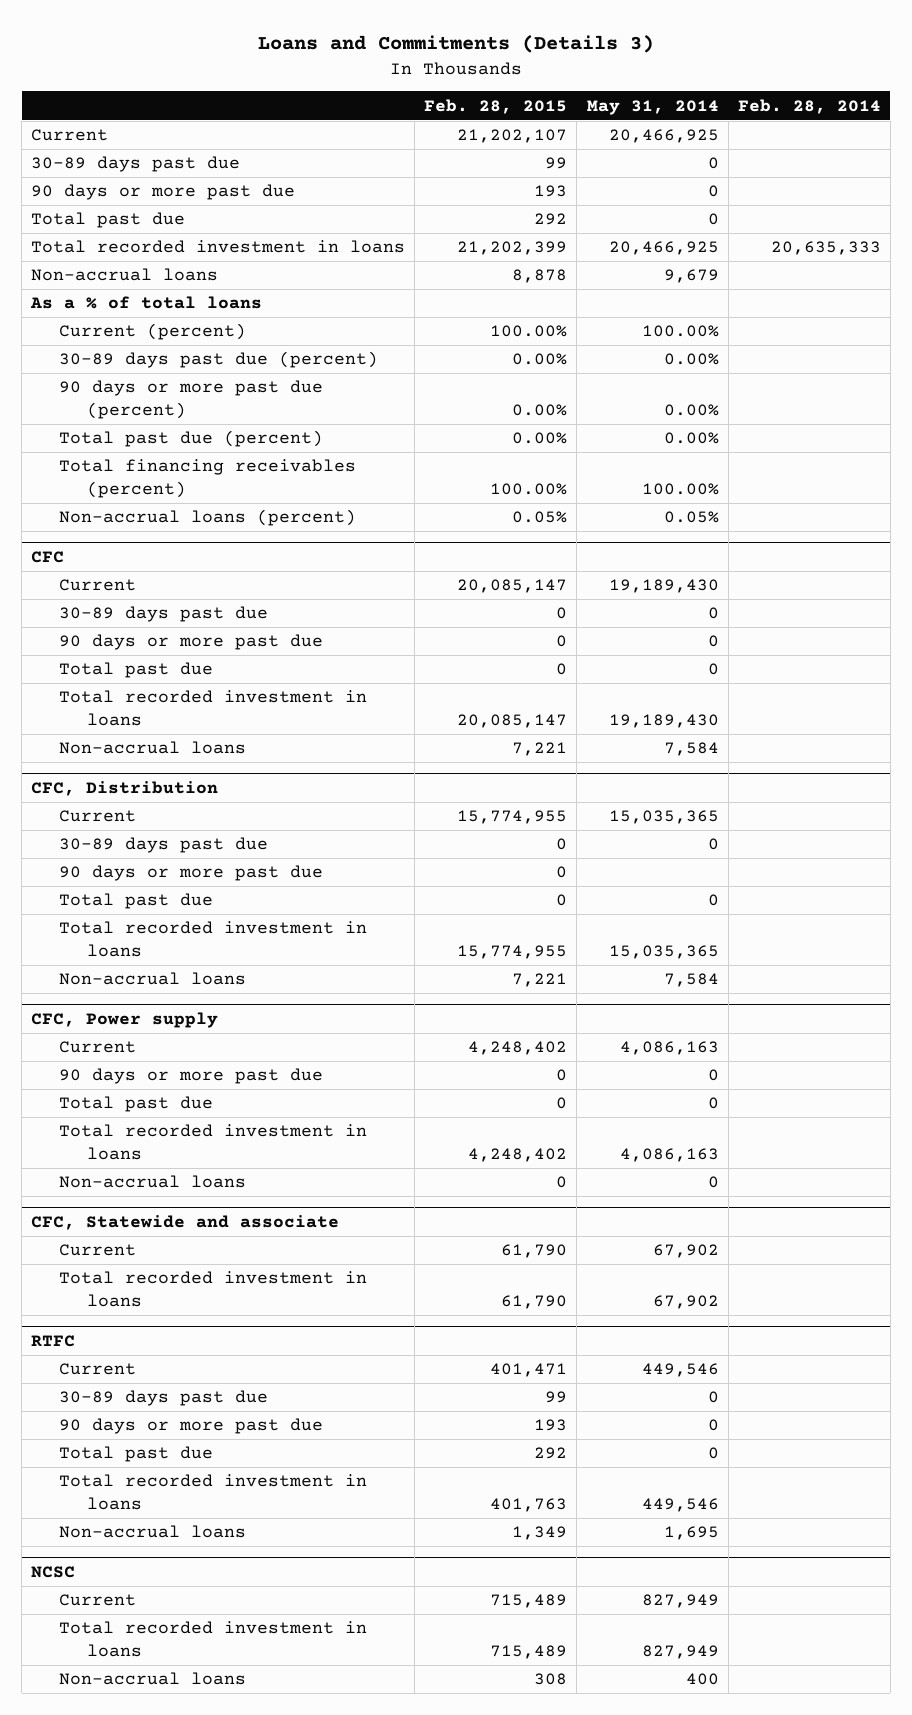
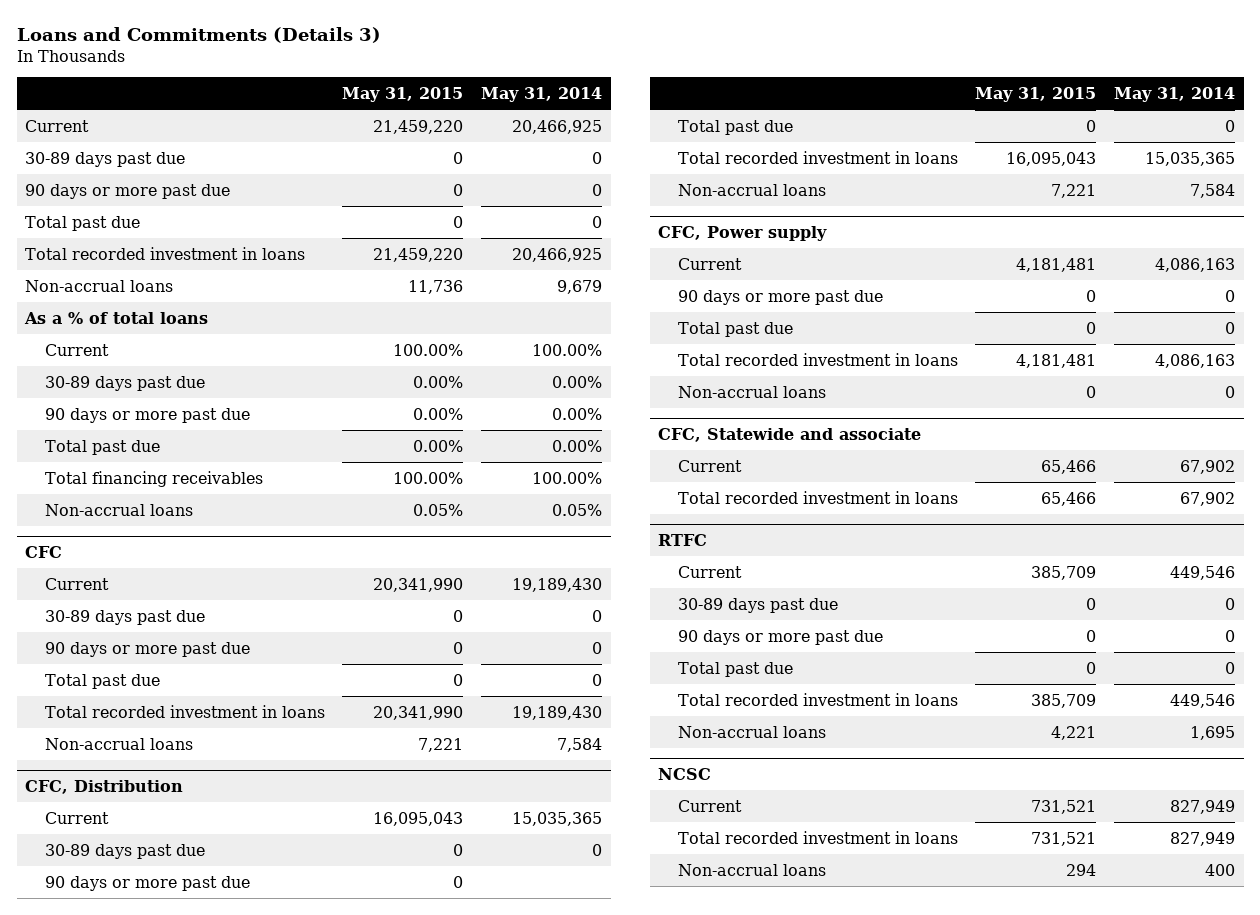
[424,98,568,114] Feb. 28, 2015 -> none
[737,98,881,114] Feb. 28, 2014 -> none
none -> [342,87,464,103] May 31, 2015
[59,323,247,341] Current (percent) -> [44,343,109,356] Current
[59,351,379,369] 30-89 days past due (percent) -> [44,375,205,391] 30-89 days past due
[59,380,324,419] 90 days or more past due (percent) -> [44,407,250,423] 90 days or more past due
[59,430,324,448] Total past due (percent) -> [44,439,160,455] Total past due
[59,459,357,498] Total financing receivables (percent) -> [44,470,263,487] Total financing receivables
[59,509,357,527] Non-accrual loans (percent) -> [44,503,193,516] Non-accrual loans

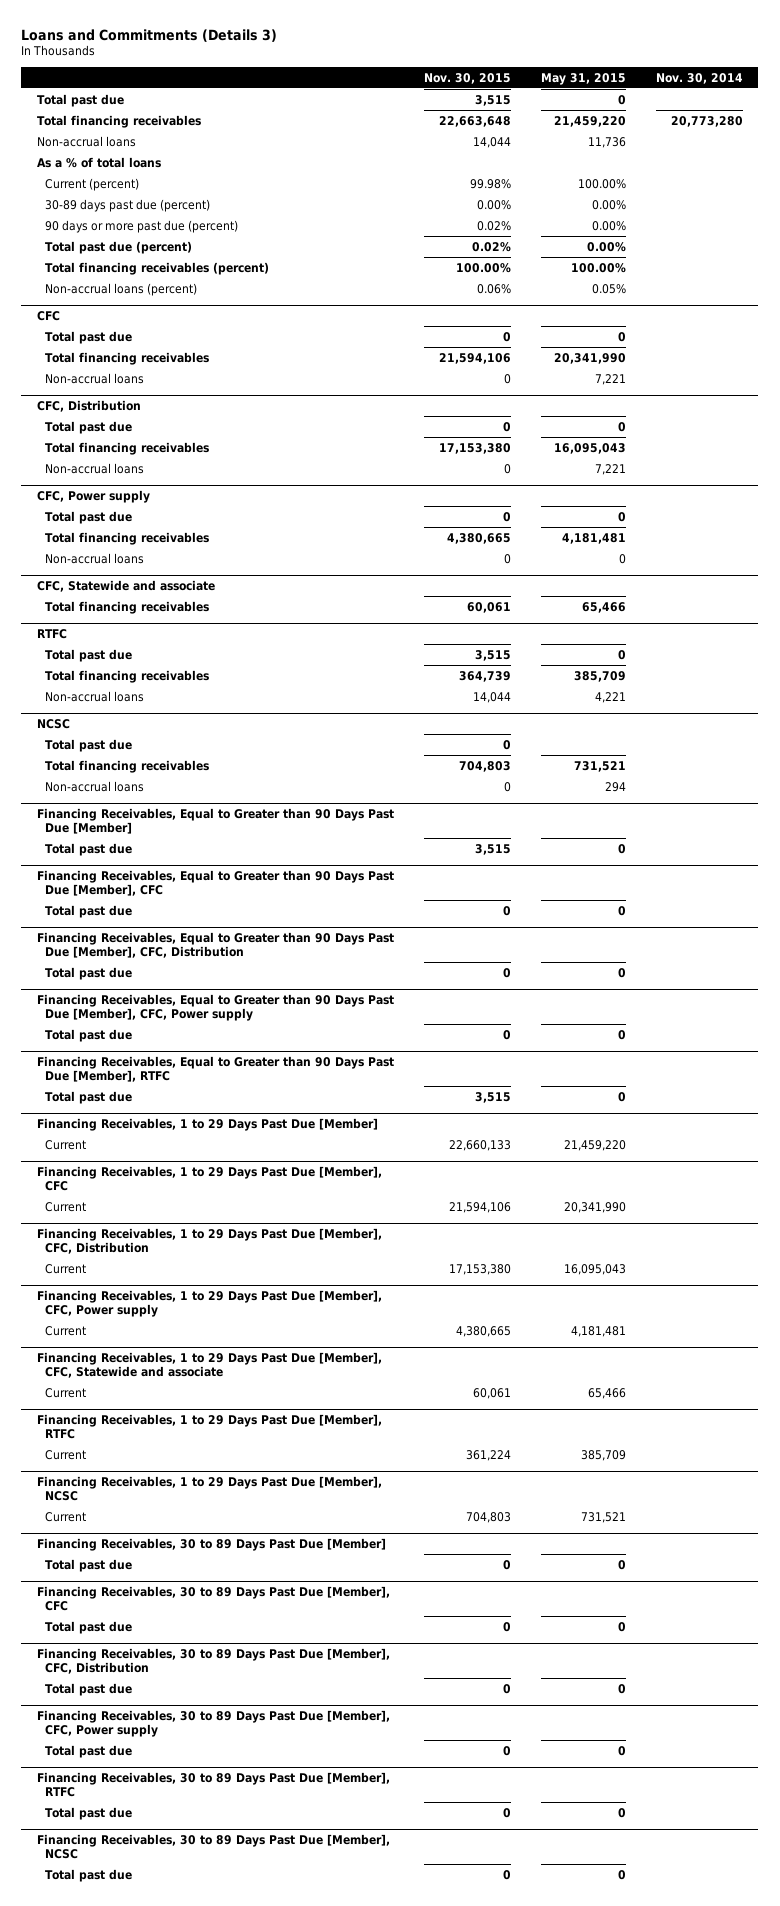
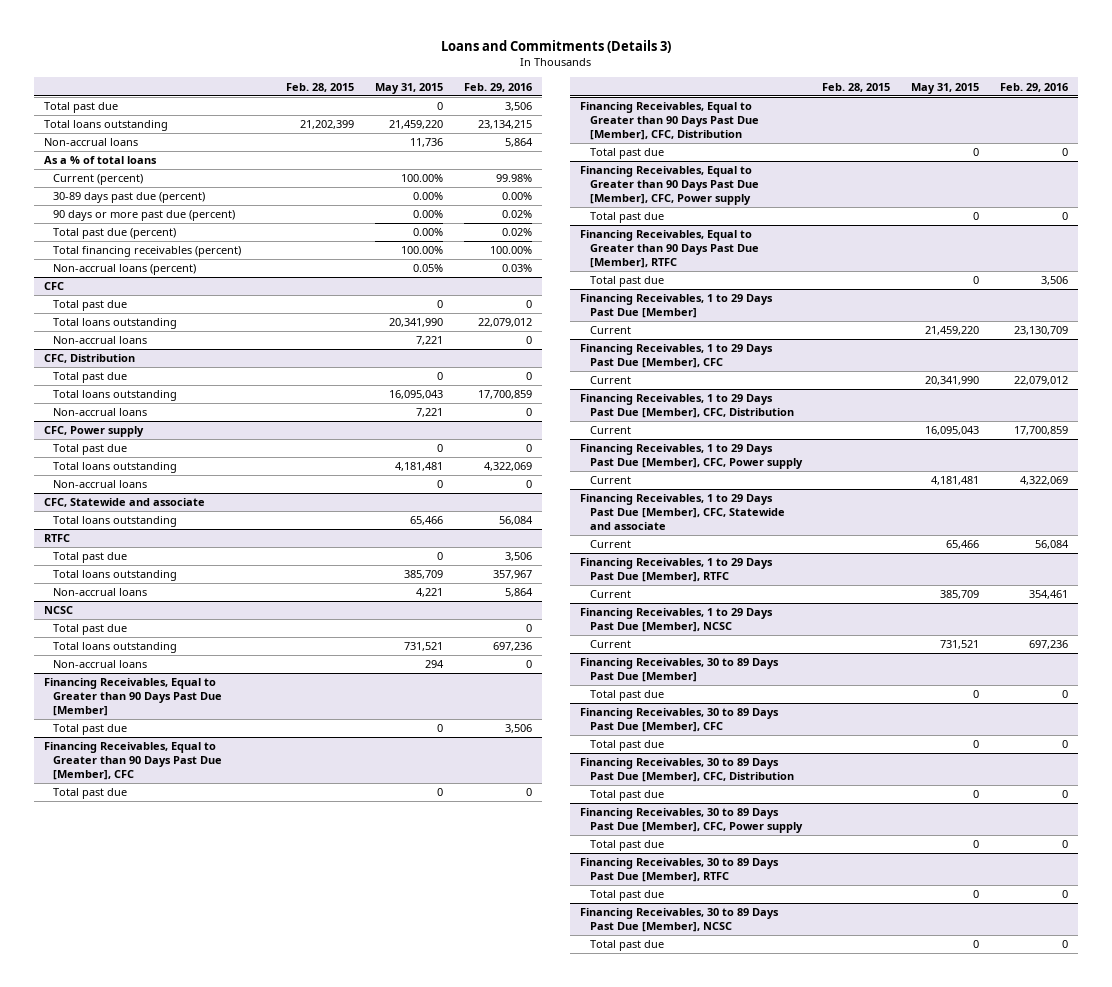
[423,72,511,84] Nov. 30, 2015 -> none
[655,72,743,84] Nov. 30, 2014 -> none
none -> [286,82,355,92] Feb. 28, 2015
none -> [463,82,532,92] Feb. 29, 2016
[36,114,201,128] Total financing receivables -> [44,120,169,132] Total loans outstanding
[45,351,210,365] Total financing receivables -> [53,318,178,330] Total loans outstanding
[45,441,210,455] Total financing receivables -> [53,390,178,402] Total loans outstanding
[45,531,210,545] Total financing receivables -> [53,462,178,474] Total loans outstanding
[45,600,210,614] Total financing receivables -> [53,516,178,528] Total loans outstanding
[45,669,210,683] Total financing receivables -> [53,570,178,582] Total loans outstanding
[45,759,210,773] Total financing receivables -> [53,642,178,654] Total loans outstanding

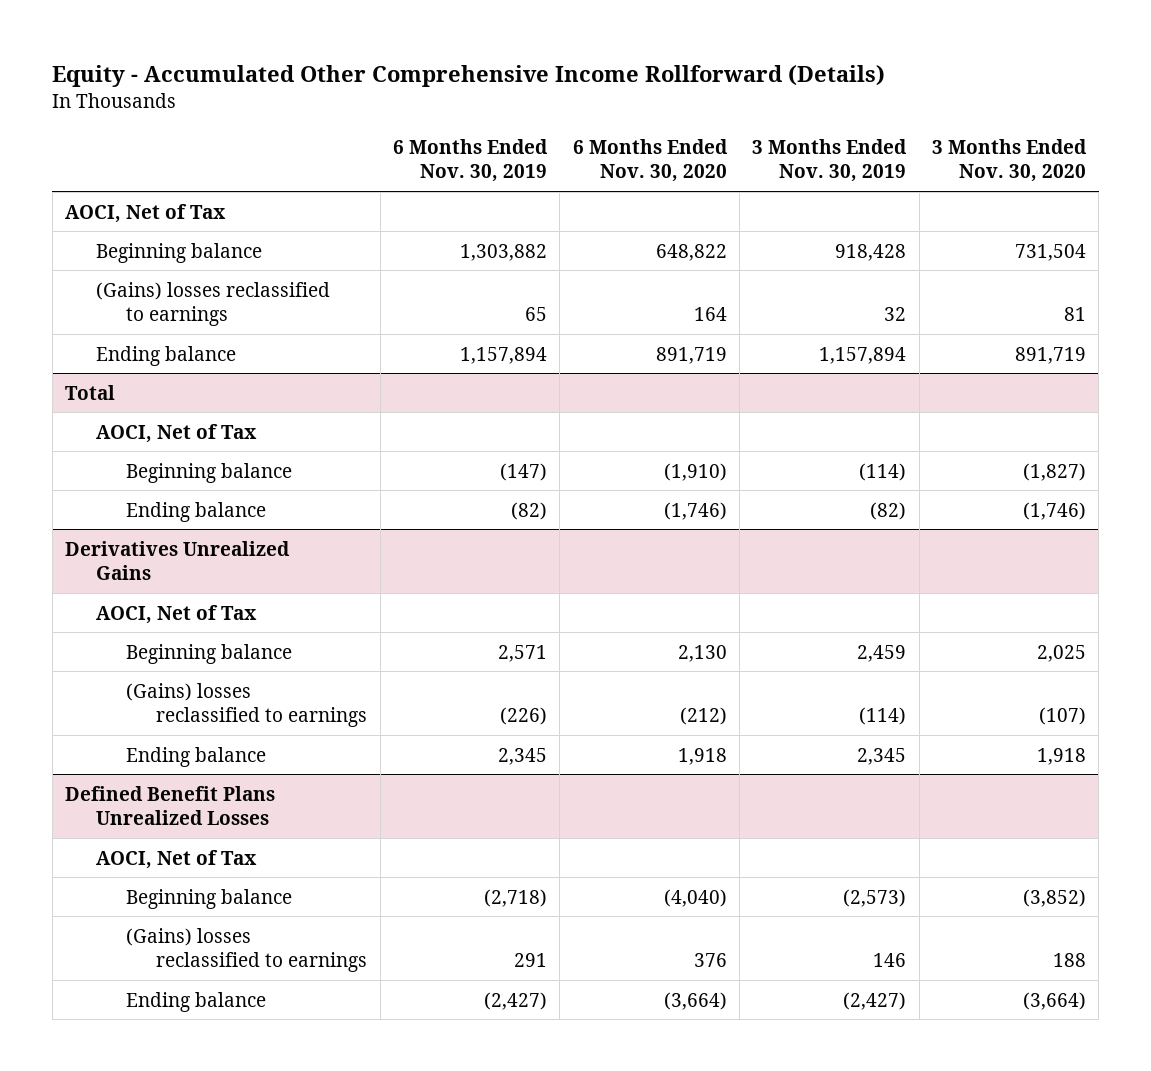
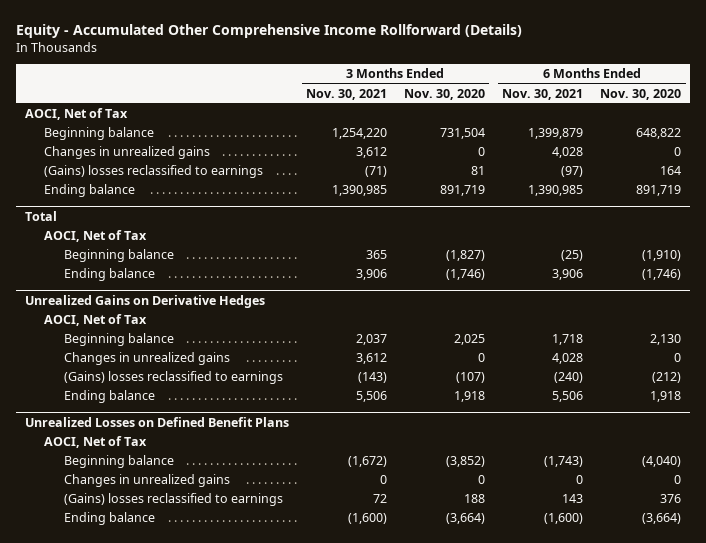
[393,138,549,183] 6 Months Ended Nov. 30, 2019 -> none
[752,138,908,183] 3 Months Ended Nov. 30, 2019 -> none
none -> [305,88,387,100] Nov. 30, 2021
none -> [502,88,584,100] Nov. 30, 2021
none -> [44,146,211,160] Changes in unrealized gains
[65,540,291,581] Derivatives Unrealized Gains -> none
none -> [24,294,265,308] Unrealized Gains on Derivative Hedges
none -> [63,352,230,366] Changes in unrealized gains
[65,785,276,826] Defined Benefit Plans Unrealized Losses -> [24,416,289,427] Unrealized Losses on Defined Benefit Plans
none -> [63,474,230,488] Changes in unrealized gains

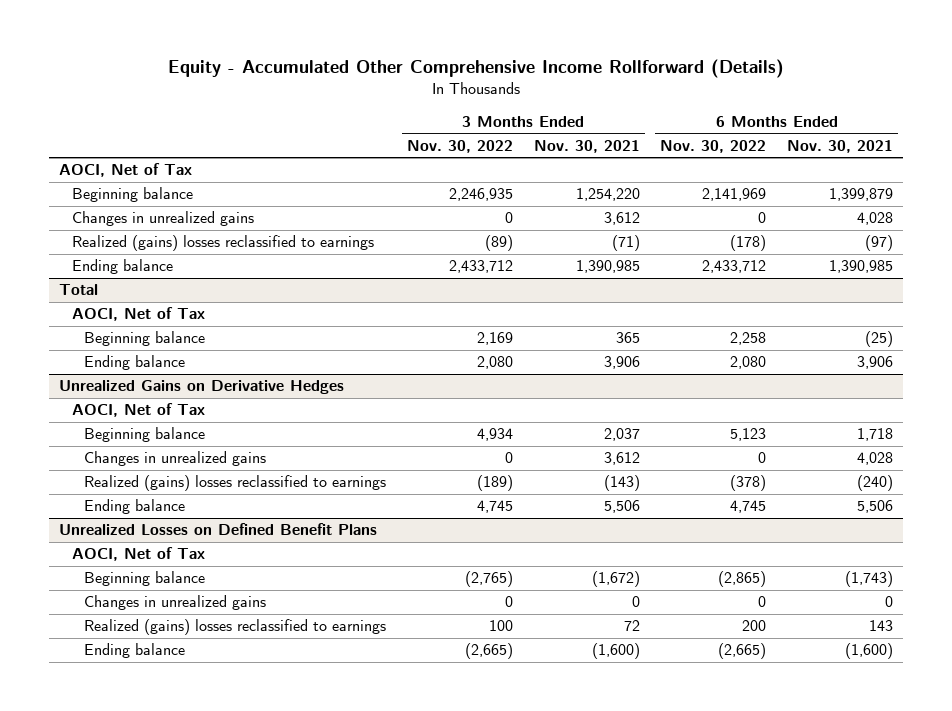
[404,88,486,100] Nov. 30, 2020 -> none
[600,88,682,100] Nov. 30, 2020 -> none
none -> [406,140,513,154] Nov. 30, 2022
none -> [660,140,767,154] Nov. 30, 2022
[44,165,264,179] (Gains) losses reclassified to earnings -> [71,235,374,252] Realized (gains) losses reclassified to earnings
[63,371,283,385] (Gains) losses reclassified to earnings -> [84,475,387,492] Realized (gains) losses reclassified to earnings
[63,493,283,507] (Gains) losses reclassified to earnings -> [84,619,387,636] Realized (gains) losses reclassified to earnings

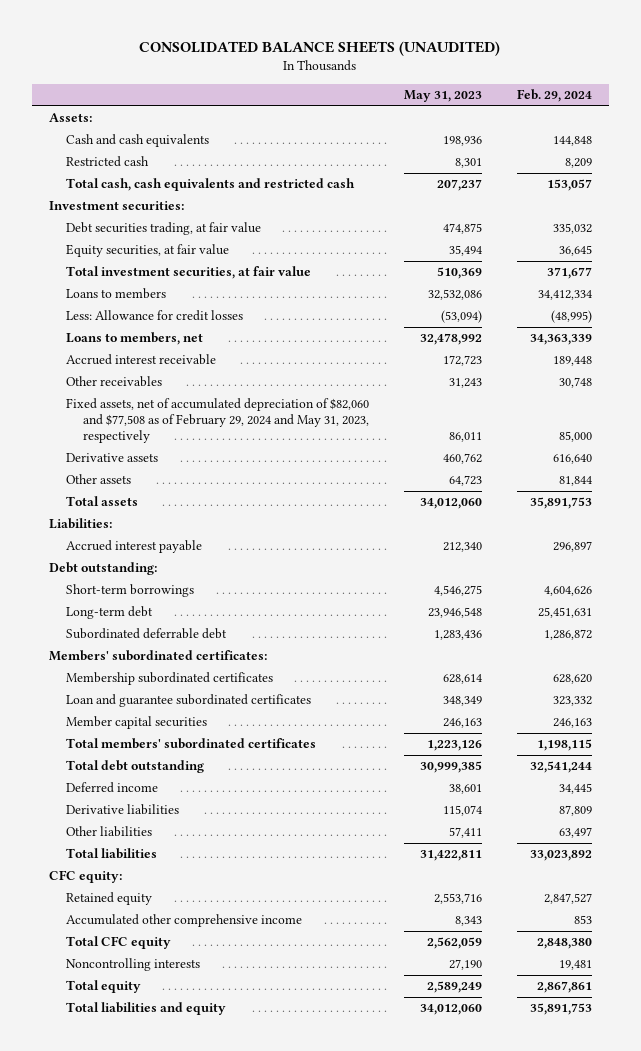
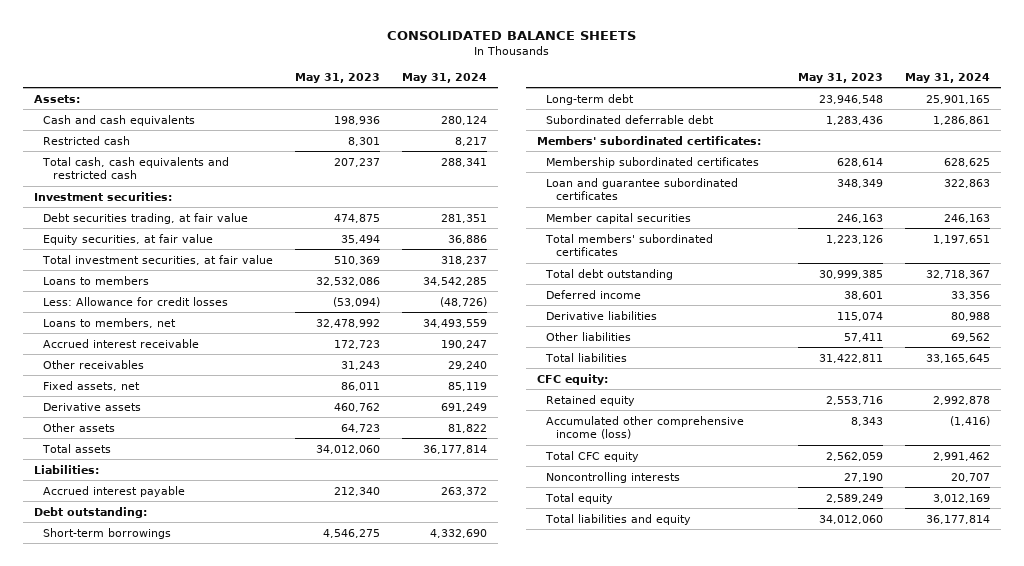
[139,41,501,57] CONSOLIDATED BALANCE SHEETS (UNAUDITED) -> [386,30,636,40] CONSOLIDATED BALANCE SHEETS
[516,89,592,103] Feb. 29, 2024 -> none
none -> [402,72,488,83] May 31, 2024
[66,398,370,444] Fixed assets, net of accumulated depreciation of $82,060 and $77,508 as of February 29, 2024 and May 31, 2023, respectively -> [43,380,141,391] Fixed assets, net
[66,914,303,928] Accumulated other comprehensive income -> [546,415,745,440] Accumulated other comprehensive income (loss)

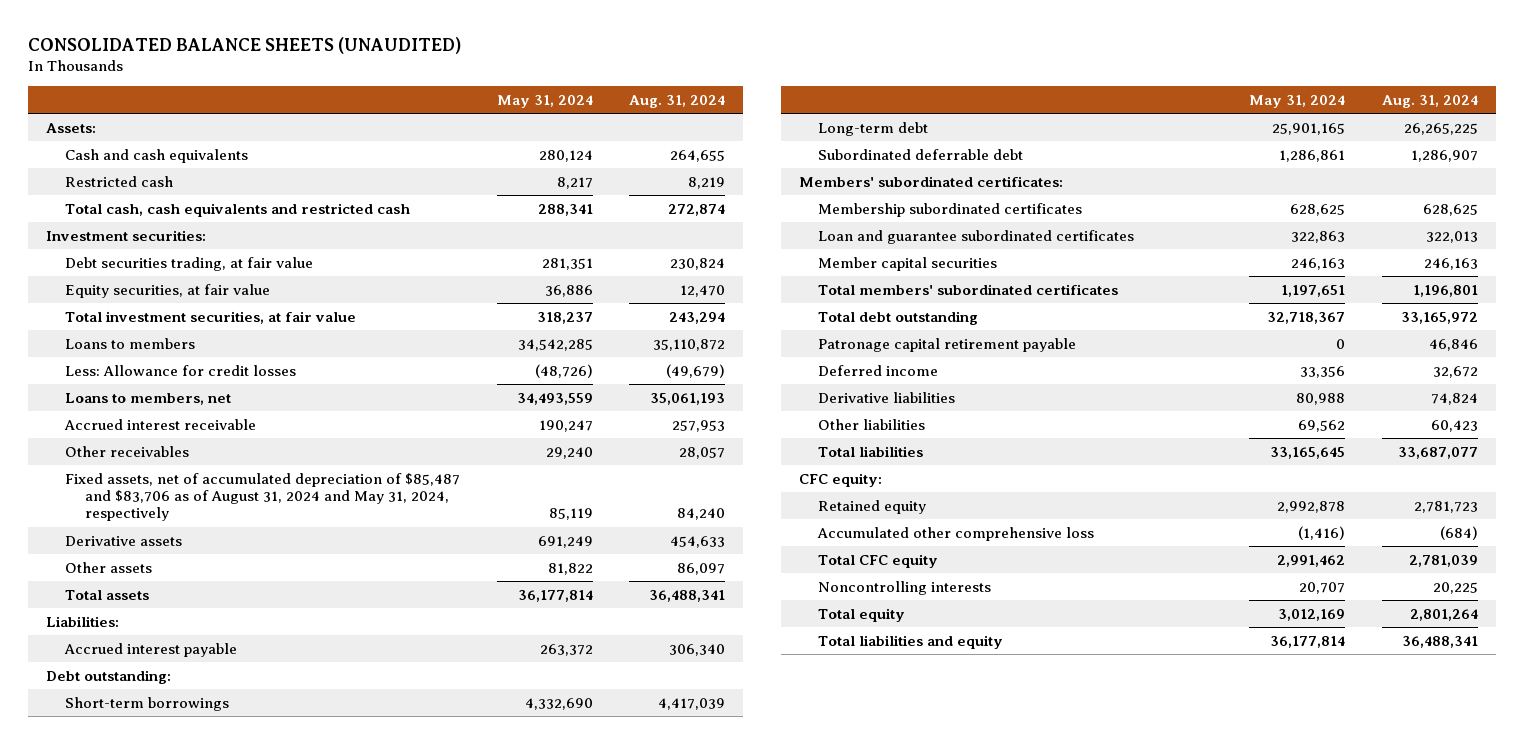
[386,30,636,40] CONSOLIDATED BALANCE SHEETS -> [27,37,461,55] CONSOLIDATED BALANCE SHEETS (UNAUDITED)
[295,72,381,83] May 31, 2023 -> none
none -> [628,95,725,109] Aug. 31, 2024
[43,380,141,391] Fixed assets, net -> [65,472,461,522] Fixed assets, net of accumulated depreciation of $85,487 and $83,706 as of August 31, 2024 and May 31, 2024, respectively
none -> [818,337,1077,352] Patronage capital retirement payable
[546,415,745,440] Accumulated other comprehensive income (loss) -> [817,526,1095,541] Accumulated other comprehensive loss

